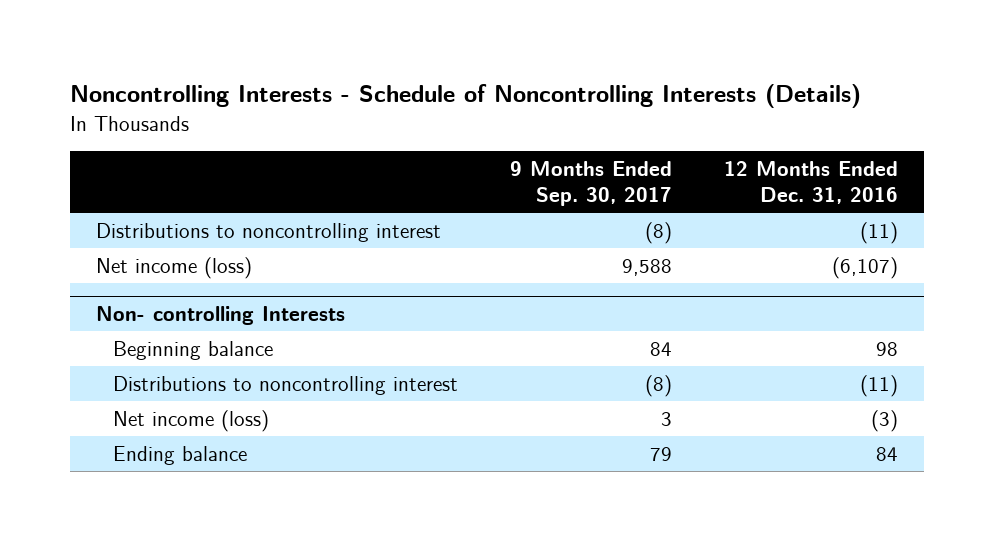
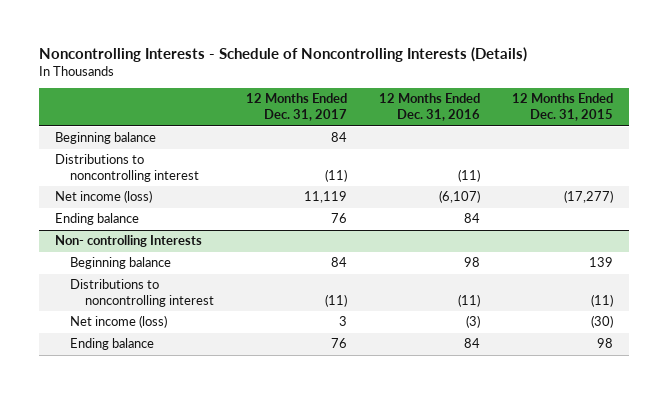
[509,161,672,207] 9 Months Ended Sep. 30, 2017 -> none
none -> [245,93,347,122] 12 Months Ended Dec. 31, 2017
none -> [512,93,614,122] 12 Months Ended Dec. 31, 2015
none -> [55,132,157,145] Beginning balance
none -> [55,213,140,226] Ending balance

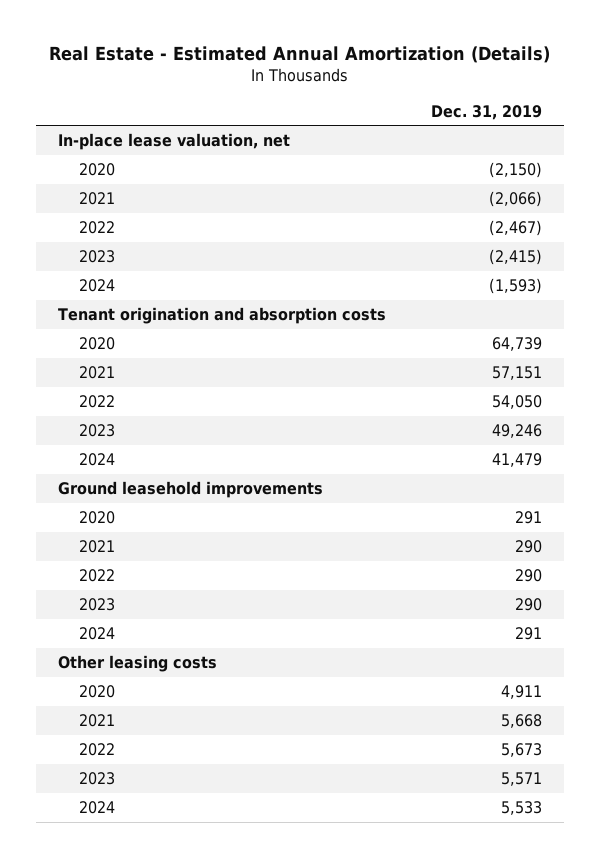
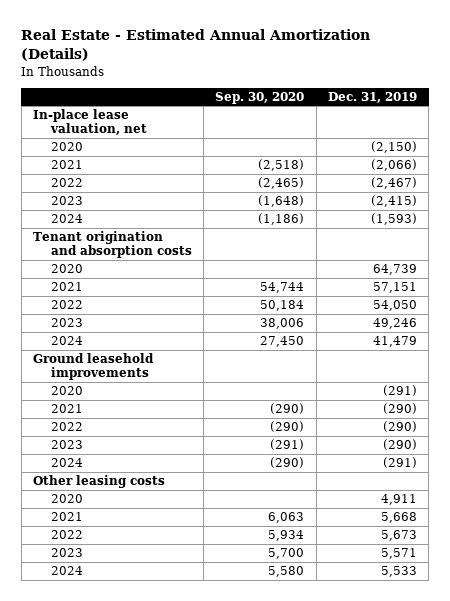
none -> [215,92,305,105] Sep. 30, 2020
[514,510,542,524] 291 -> [382,385,417,397] (291)
[514,539,542,553] 290 -> [382,403,417,415] (290)
[514,568,542,582] 290 -> [382,421,417,433] (290)
[514,597,542,611] 290 -> [382,439,417,451] (290)
[514,626,542,640] 291 -> [382,457,417,469] (291)

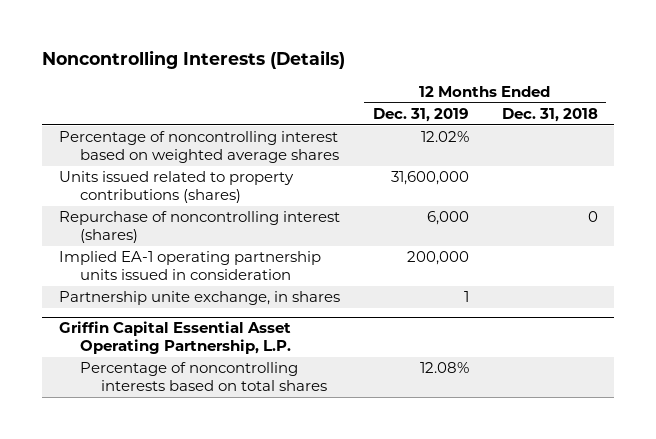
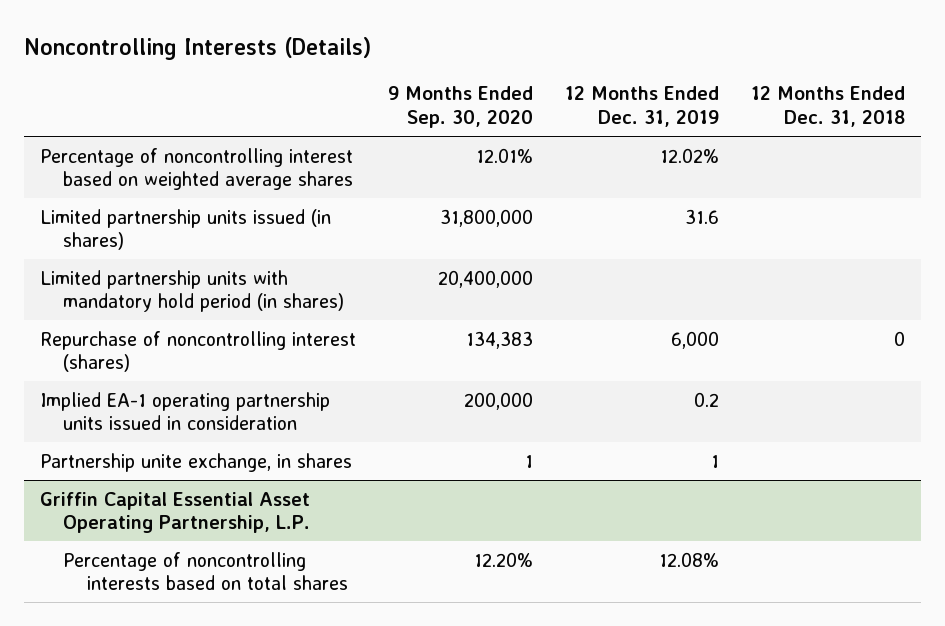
none -> [387,86,533,129] 9 Months Ended Sep. 30, 2020
[58,171,294,204] Units issued related to property contributions (shares) -> [39,208,331,251] Limited partnership units issued (in shares)
[390,171,469,186] 31,600,000 -> [684,208,719,224] 31.6
none -> [39,269,345,313] Limited partnership units with mandatory hold period (in shares)
[406,251,469,266] 200,000 -> [693,391,719,407] 0.2

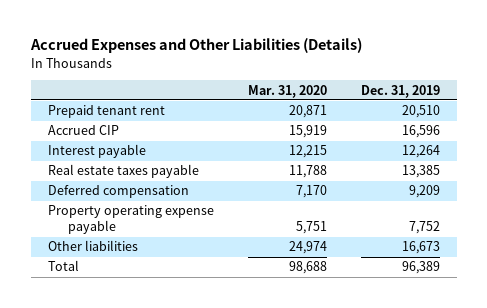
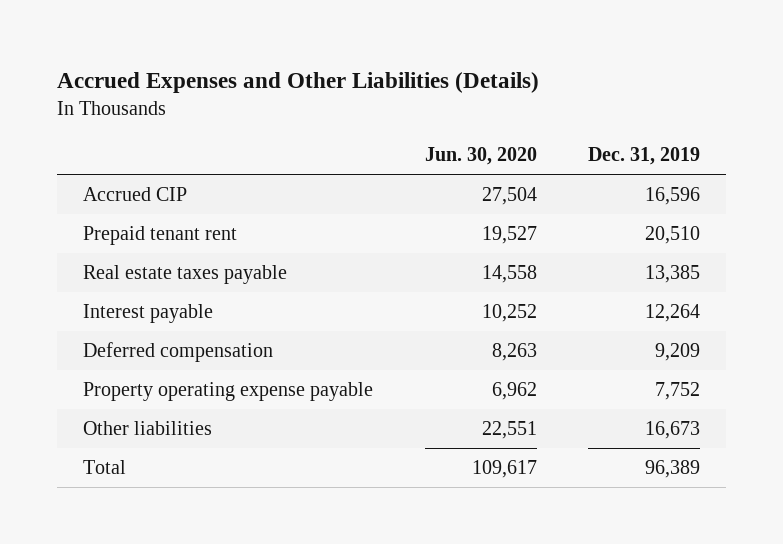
[247,84,327,98] Mar. 31, 2020 -> none
none -> [424,147,537,166] Jun. 30, 2020
[47,105,165,119] Prepaid tenant rent -> [83,225,238,245] Prepaid tenant rent
[47,144,146,159] Interest payable -> [83,303,214,323] Interest payable

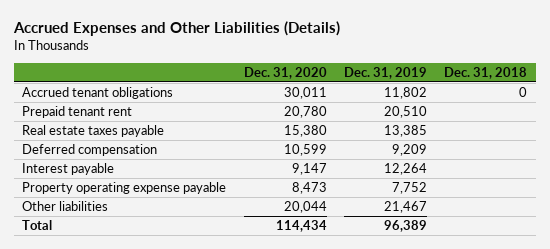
[424,147,537,166] Jun. 30, 2020 -> none
none -> [243,66,327,79] Dec. 31, 2020
none -> [444,66,528,79] Dec. 31, 2018
[83,186,188,201] Accrued CIP -> none
none -> [22,87,174,100] Accrued tenant obligations
[83,303,214,323] Interest payable -> [22,163,115,176] Interest payable
[645,420,701,439] 16,673 -> [383,201,427,214] 21,467

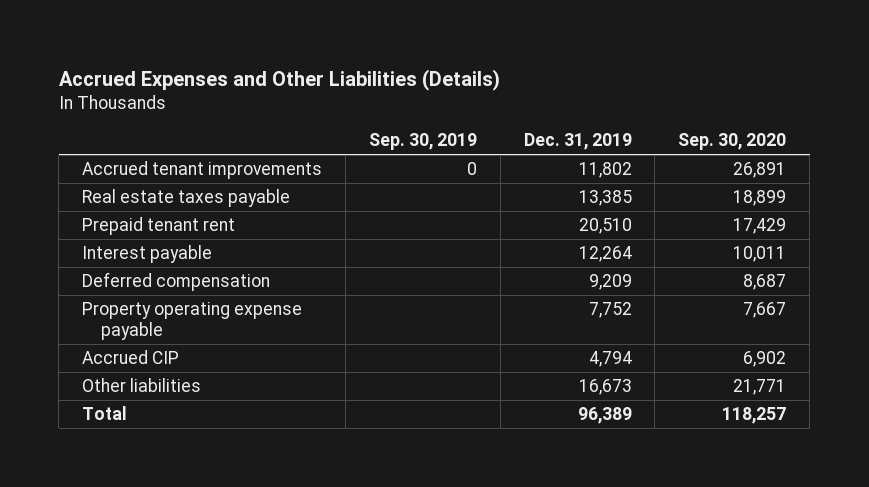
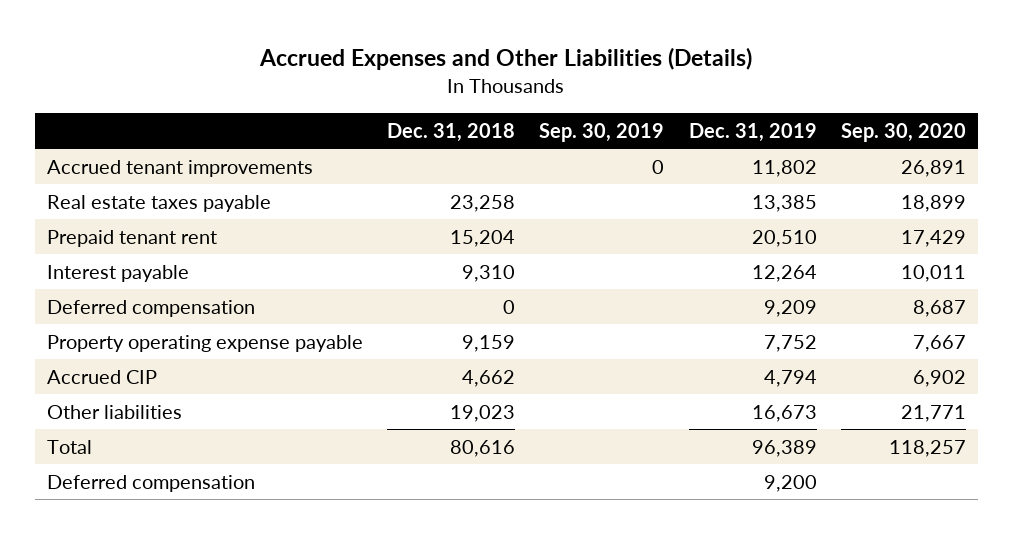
none -> [386,122,515,142] Dec. 31, 2018
none -> [46,474,255,492] Deferred compensation

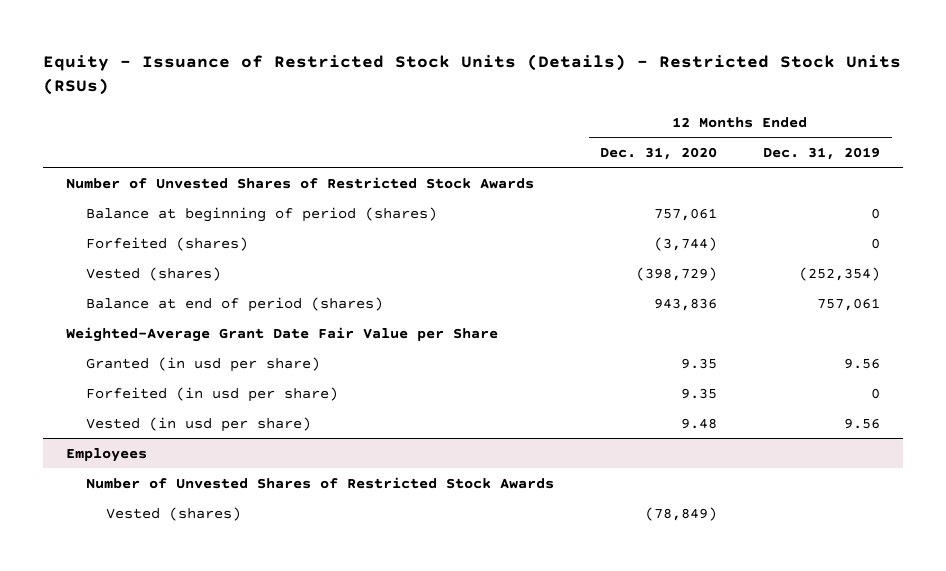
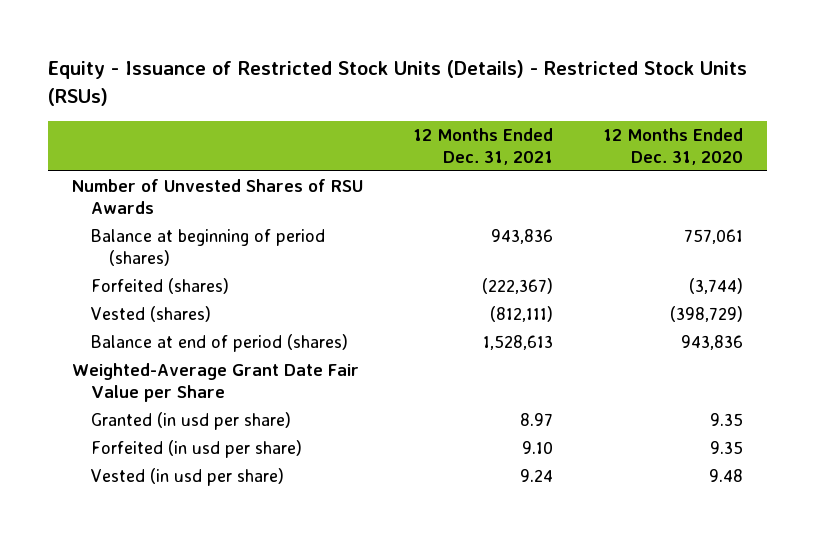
[763,146,881,160] Dec. 31, 2019 -> none
none -> [413,127,554,165] 12 Months Ended Dec. 31, 2021
[65,176,534,189] Number of Unvested Shares of Restricted Stock Awards -> [72,179,364,215] Number of Unvested Shares of RSU Awards
[65,447,147,462] Employees -> none
[85,476,554,489] Number of Unvested Shares of Restricted Stock Awards -> none
[106,506,242,521] Vested (shares) -> none

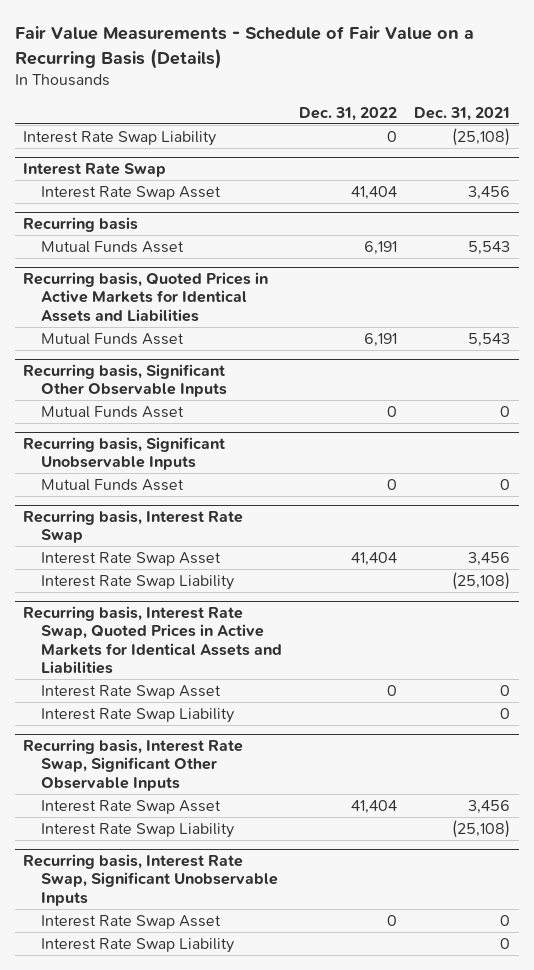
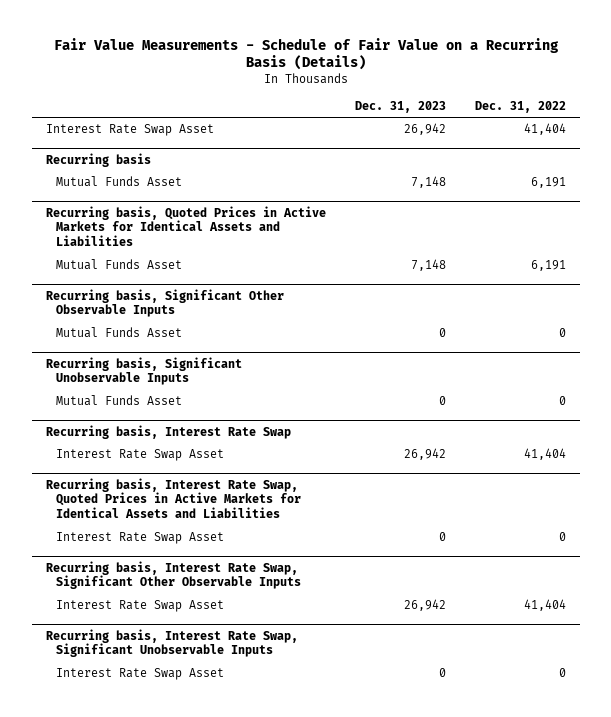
[414,106,511,121] Dec. 31, 2021 -> none
none -> [354,101,446,114] Dec. 31, 2023
[23,130,217,146] Interest Rate Swap Liability -> none
[23,162,167,177] Interest Rate Swap -> none
[41,574,235,590] Interest Rate Swap Liability -> none
[41,707,235,723] Interest Rate Swap Liability -> none
[41,822,235,838] Interest Rate Swap Liability -> none
[41,937,235,953] Interest Rate Swap Liability -> none

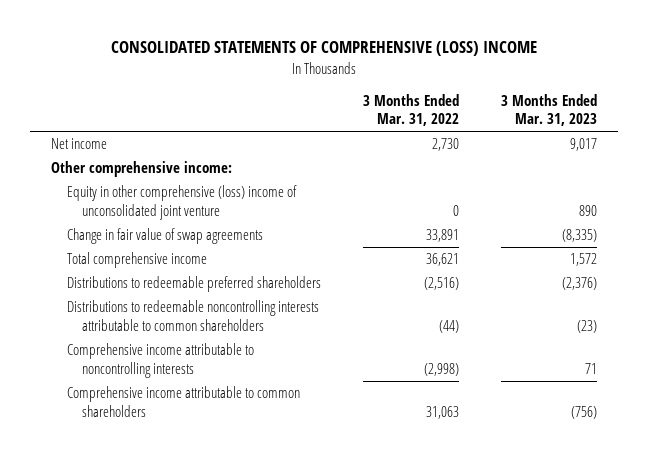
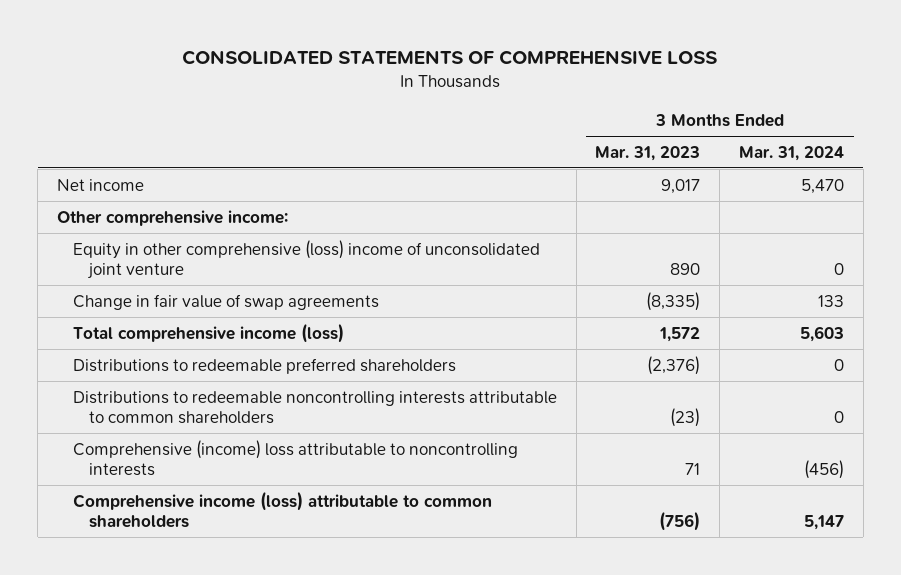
[111,41,538,57] CONSOLIDATED STATEMENTS OF COMPREHENSIVE (LOSS) INCOME -> [182,50,718,66] CONSOLIDATED STATEMENTS OF COMPREHENSIVE LOSS
[362,93,459,127] 3 Months Ended Mar. 31, 2022 -> none
none -> [739,145,845,161] Mar. 31, 2024
[66,252,207,269] Total comprehensive income -> [72,322,344,343] Total comprehensive income (loss)
[66,343,254,379] Comprehensive income attributable to noncontrolling interests -> [72,439,518,476] Comprehensive (income) loss attributable to noncontrolling interests
[66,386,300,418] Comprehensive income attributable to common shareholders -> [72,490,492,528] Comprehensive income (loss) attributable to common shareholders

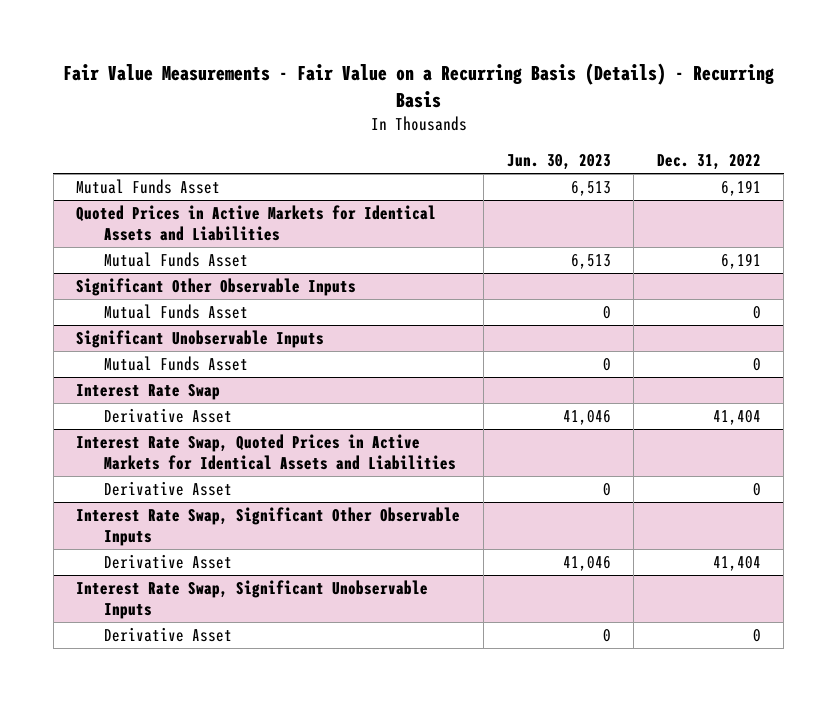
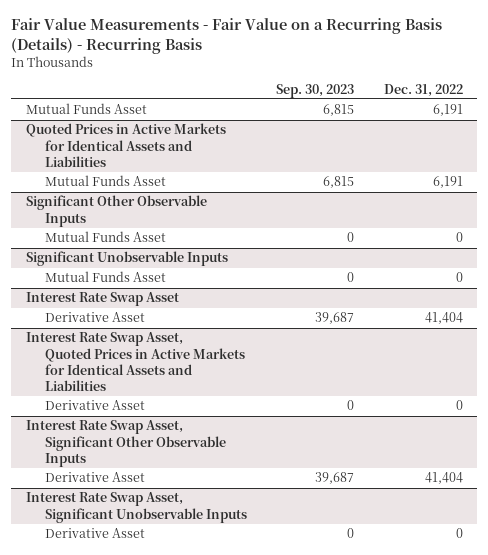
[506,154,611,171] Jun. 30, 2023 -> none
none -> [276,83,355,98] Sep. 30, 2023
[76,384,221,401] Interest Rate Swap -> [25,292,179,307] Interest Rate Swap Asset
[76,434,456,471] Interest Rate Swap, Quoted Prices in Active Markets for Identical Assets and Liabilities -> [25,332,245,392] Interest Rate Swap Asset, Quoted Prices in Active Markets for Identical Assets and Liabilities
[76,507,461,547] Interest Rate Swap, Significant Other Observable Inputs -> [25,420,226,467] Interest Rate Swap Asset, Significant Other Observable Inputs
[76,580,429,620] Interest Rate Swap, Significant Unobservable Inputs -> [25,492,247,523] Interest Rate Swap Asset, Significant Unobservable Inputs

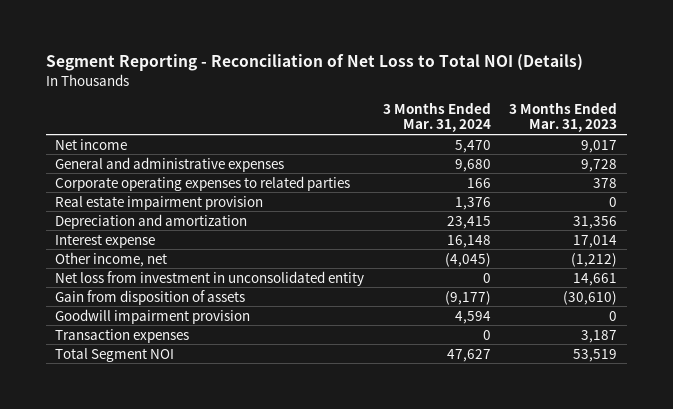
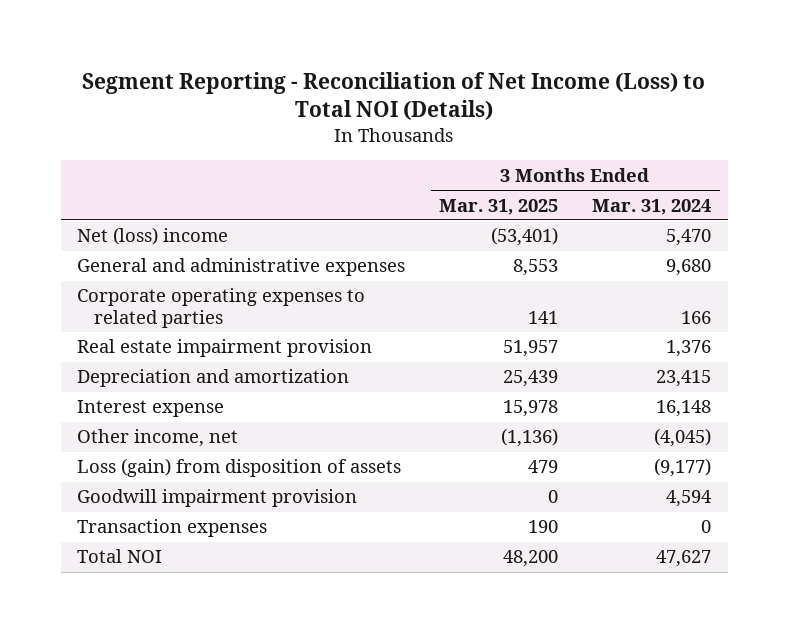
[46,54,584,72] Segment Reporting - Reconciliation of Net Loss to Total NOI (Details) -> [82,71,706,121] Segment Reporting - Reconciliation of Net Income (Loss) to Total NOI (Details)
[509,101,618,133] 3 Months Ended Mar. 31, 2023 -> none
none -> [439,198,559,215] Mar. 31, 2025
[55,138,128,150] Net income -> [77,227,229,246] Net (loss) income
[55,270,365,286] Net loss from investment in unconsolidated entity -> none
[55,289,246,305] Gain from disposition of assets -> [77,458,402,478] Loss (gain) from disposition of assets
[55,347,175,362] Total Segment NOI -> [77,549,163,564] Total NOI

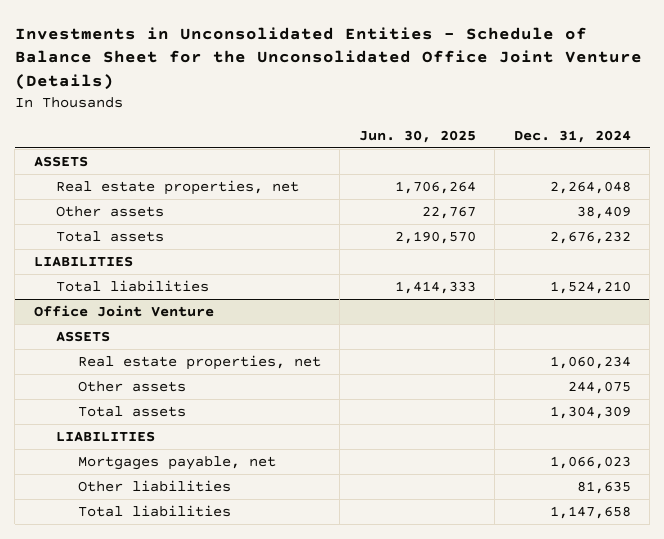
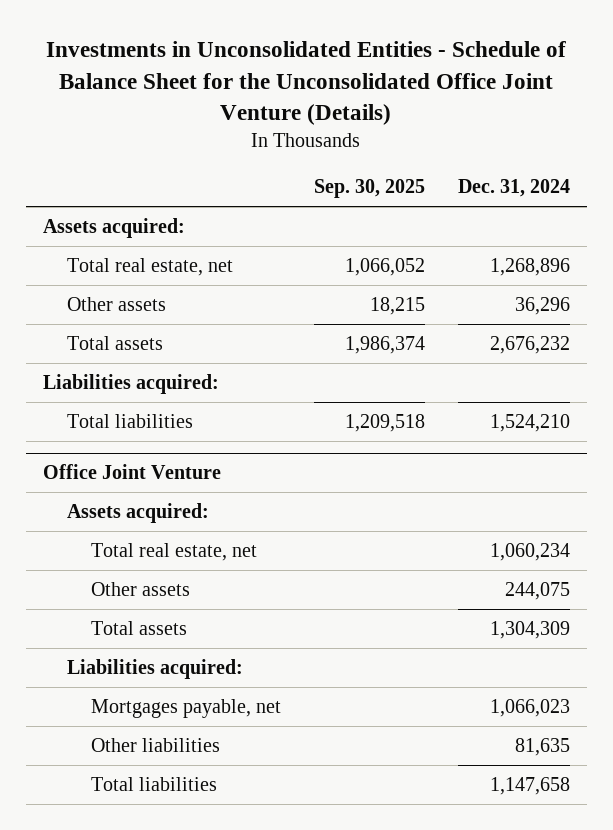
[358,129,476,143] Jun. 30, 2025 -> none
none -> [313,179,425,199] Sep. 30, 2025
[33,156,88,168] ASSETS -> [42,218,185,239] Assets acquired:
[55,180,299,196] Real estate properties, net -> [66,258,233,277] Total real estate, net
[549,181,631,195] 2,264,048 -> [490,258,571,277] 1,268,896
[576,206,631,220] 38,409 -> [515,297,571,316] 36,296
[33,256,133,268] LIABILITIES -> [42,374,219,395] Liabilities acquired:
[55,331,110,343] ASSETS -> [66,503,209,524] Assets acquired:
[77,355,321,371] Real estate properties, net -> [90,543,257,562] Total real estate, net
[55,431,155,443] LIABILITIES -> [66,659,243,680] Liabilities acquired:

